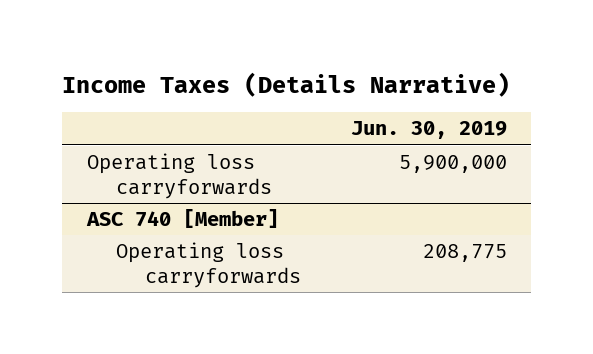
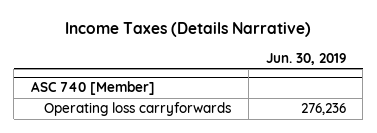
[86,153,272,199] Operating loss carryforwards -> none
[422,244,507,263] 208,775 -> [300,103,346,116] 276,236

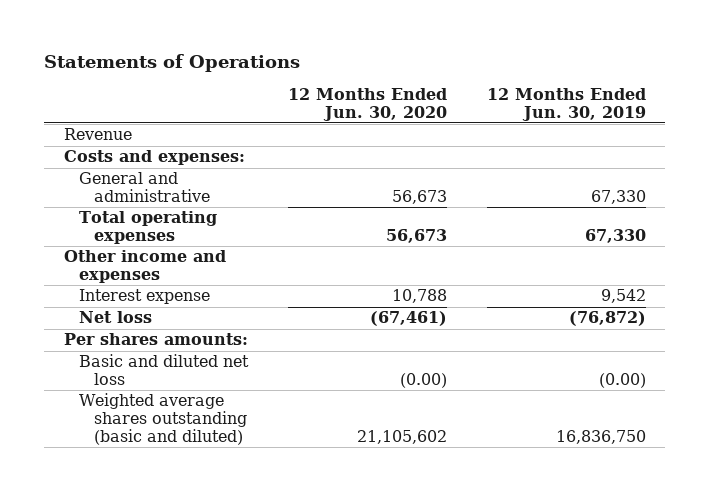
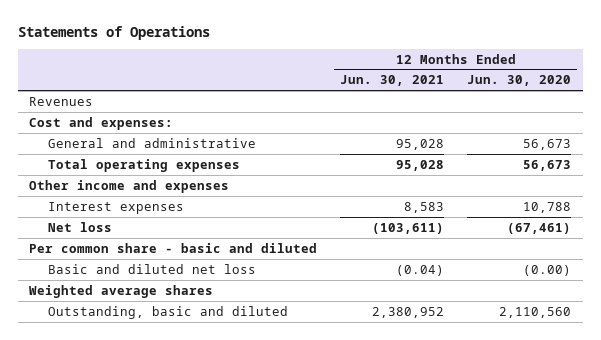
[486,87,646,121] 12 Months Ended Jun. 30, 2019 -> none
none -> [340,75,445,87] Jun. 30, 2021
[64,128,133,141] Revenue -> [29,96,94,106] Revenues
[64,150,246,166] Costs and expenses: -> [29,116,174,130] Cost and expenses:
[79,289,211,305] Interest expense -> [47,201,184,214] Interest expenses
[64,333,249,346] Per shares amounts: -> [29,242,318,253] Per common share - basic and diluted
none -> [29,284,214,298] Weighted average shares
[79,393,247,445] Weighted average shares outstanding (basic and diluted) -> [47,305,288,319] Outstanding, basic and diluted
[356,429,447,444] 21,105,602 -> [499,306,572,318] 2,110,560

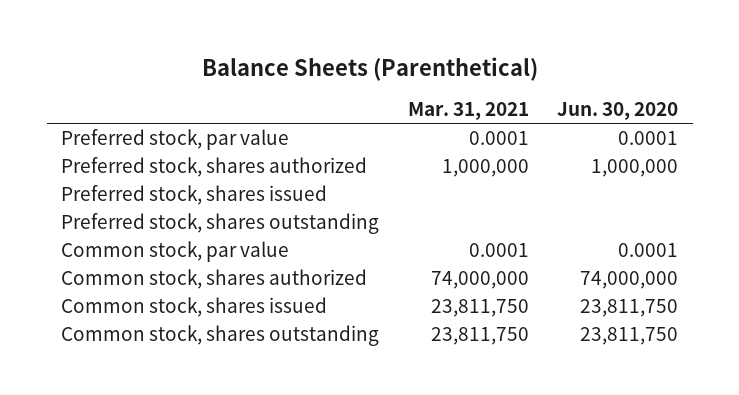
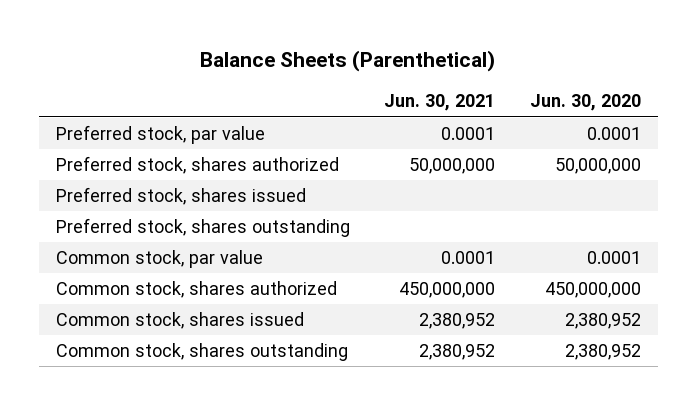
[407,102,529,121] Mar. 31, 2021 -> none
none -> [384,94,496,112] Jun. 30, 2021
[591,158,679,177] 1,000,000 -> [554,158,641,175] 50,000,000
[580,270,679,289] 74,000,000 -> [544,282,641,299] 450,000,000
[580,298,679,317] 23,811,750 -> [564,313,641,330] 2,380,952
[580,326,679,345] 23,811,750 -> [564,344,641,361] 2,380,952

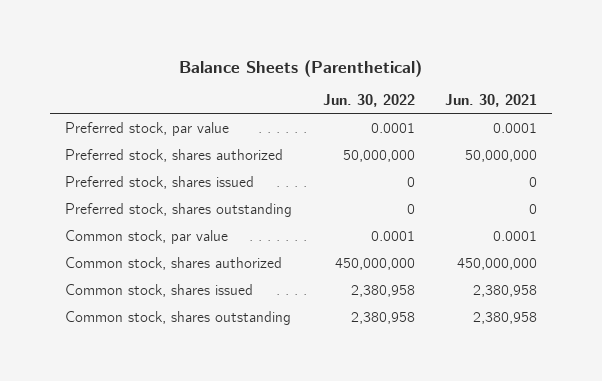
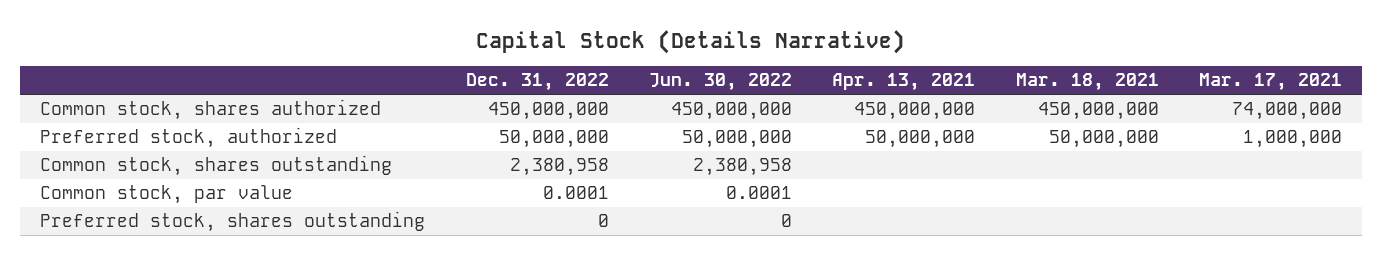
[179,59,423,77] Balance Sheets (Parenthetical) -> [476,29,906,54] Capital Stock (Details Narrative)
[444,94,537,108] Jun. 30, 2021 -> none
none -> [465,73,609,92] Dec. 31, 2022
none -> [832,73,976,92] Apr. 13, 2021
none -> [1015,73,1159,92] Mar. 18, 2021
none -> [1198,73,1342,92] Mar. 17, 2021
[65,122,230,137] Preferred stock, par value -> none
[65,149,284,163] Preferred stock, shares authorized -> none
[65,176,255,190] Preferred stock, shares issued -> none
[65,284,254,298] Common stock, shares issued -> none
none -> [40,127,338,149] Preferred stock, authorized
[65,230,229,245] Common stock, par value -> [40,185,294,205] Common stock, par value
[65,203,293,218] Preferred stock, shares outstanding -> [40,211,426,233] Preferred stock, shares outstanding

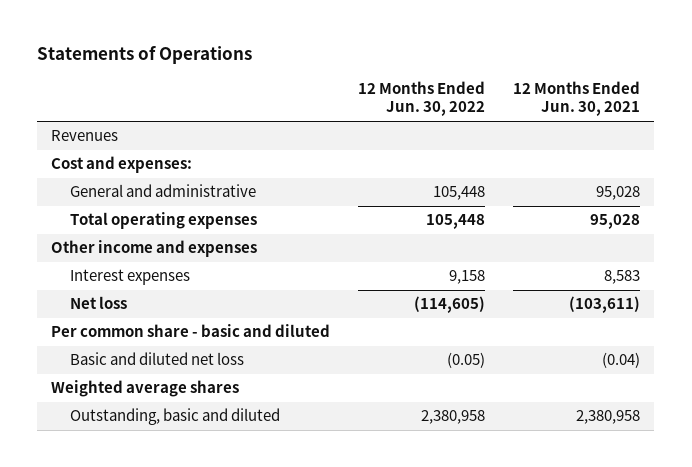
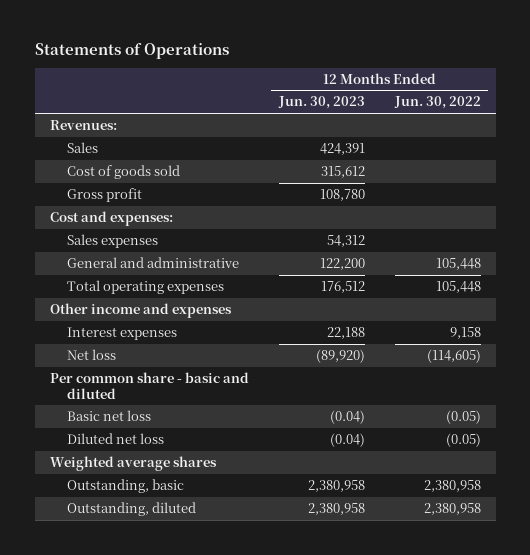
[513,81,641,117] 12 Months Ended Jun. 30, 2021 -> none
none -> [277,96,365,110] Jun. 30, 2023
none -> [49,120,117,131] Revenues:
[51,130,119,142] Revenues -> [66,142,98,154] Sales
none -> [66,165,180,180] Cost of goods sold
none -> [66,188,142,203] Gross profit
none -> [66,234,158,249] Sales expenses
[69,352,244,366] Basic and diluted net loss -> [66,410,151,422] Basic net loss
none -> [66,433,164,445] Diluted net loss
[69,408,280,426] Outstanding, basic and diluted -> [66,479,184,494] Outstanding, basic
none -> [66,502,196,517] Outstanding, diluted

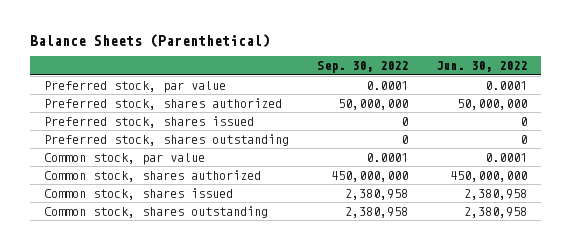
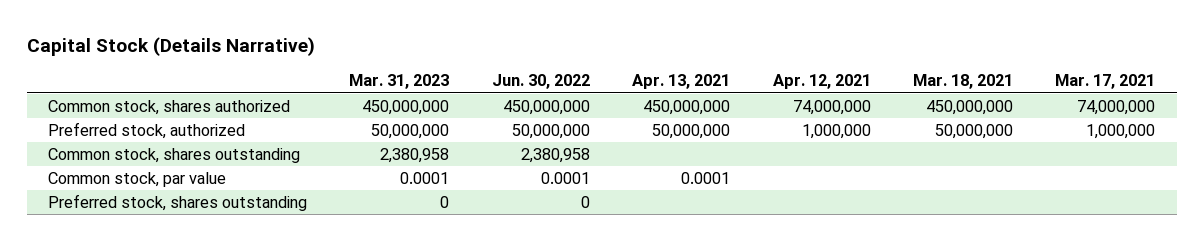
[29,33,270,48] Balance Sheets (Parenthetical) -> [26,37,315,57] Capital Stock (Details Narrative)
[316,61,408,74] Sep. 30, 2022 -> none
none -> [349,74,450,90] Mar. 31, 2023
none -> [632,74,731,90] Apr. 13, 2021
none -> [772,74,871,90] Apr. 12, 2021
none -> [912,74,1013,90] Mar. 18, 2021
none -> [1055,74,1156,90] Mar. 17, 2021
[43,80,226,93] Preferred stock, par value -> none
[43,97,282,110] Preferred stock, shares authorized -> none
[43,115,254,128] Preferred stock, shares issued -> none
[43,187,233,200] Common stock, shares issued -> none
none -> [48,121,246,139] Preferred stock, authorized
[43,152,205,165] Common stock, par value -> [48,171,227,187] Common stock, par value
[43,133,289,146] Preferred stock, shares outstanding -> [48,193,308,211] Preferred stock, shares outstanding

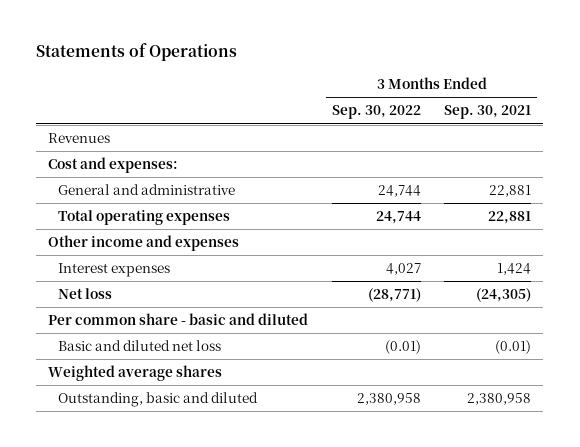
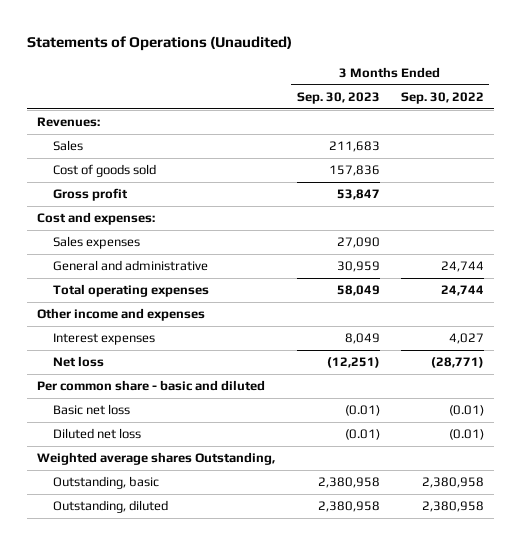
[36,43,238,62] Statements of Operations -> [26,36,292,52] Statements of Operations (Unaudited)
[444,105,532,120] Sep. 30, 2021 -> none
none -> [296,91,380,104] Sep. 30, 2023
none -> [37,117,101,128] Revenues:
[48,133,111,144] Revenues -> [52,140,83,152] Sales
none -> [52,164,156,178] Cost of goods sold
none -> [52,188,128,202] Gross profit
none -> [52,236,140,250] Sales expenses
[58,340,222,352] Basic and diluted net loss -> [52,404,130,416] Basic net loss
none -> [52,428,141,440] Diluted net loss
[48,365,223,382] Weighted average shares -> [37,452,276,466] Weighted average shares Outstanding,
[58,392,259,408] Outstanding, basic and diluted -> [52,476,159,490] Outstanding, basic
none -> [52,500,168,514] Outstanding, diluted

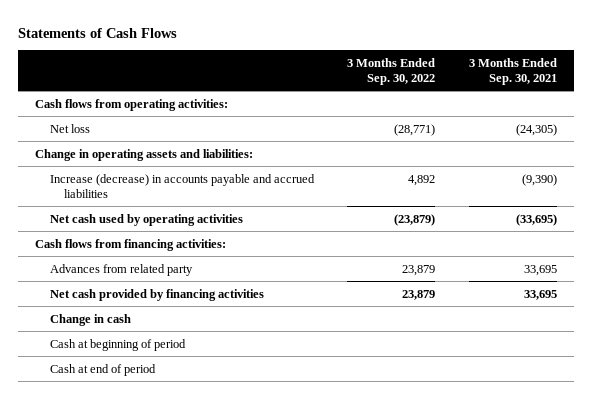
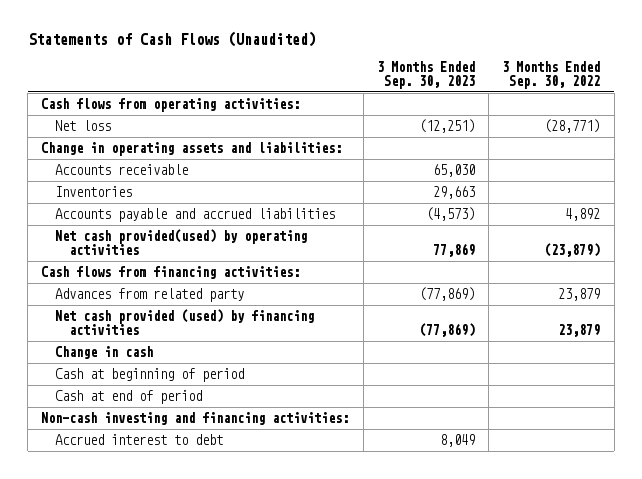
[18,27,178,38] Statements of Cash Flows -> [27,30,316,47] Statements of Cash Flows (Unaudited)
[468,57,557,86] 3 Months Ended Sep. 30, 2021 -> none
none -> [376,60,475,89] 3 Months Ended Sep. 30, 2023
none -> [55,164,189,176] Accounts receivable
none -> [55,186,133,198] Inventories
[49,173,315,198] Increase (decrease) in accounts payable and accrued liabilities -> [55,208,336,223] Accounts payable and accrued liabilities
[49,213,243,226] Net cash used by operating activities -> [55,229,308,256] Net cash provided(used) by operating activities
[49,288,264,301] Net cash provided by financing activities -> [55,309,315,336] Net cash provided (used) by financing activities
none -> [41,412,350,426] Non-cash investing and financing activities:
none -> [55,434,224,446] Accrued interest to debt

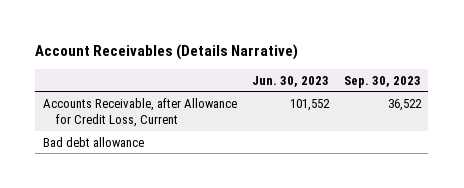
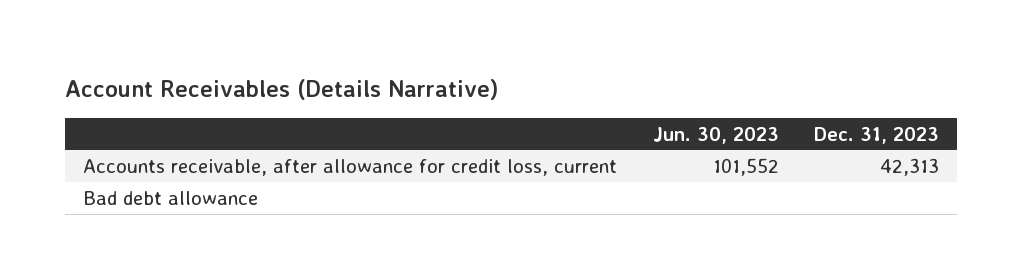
[343,75,421,88] Sep. 30, 2023 -> none
none -> [814,126,940,144] Dec. 31, 2023
[42,97,237,128] Accounts Receivable, after Allowance for Credit Loss, Current -> [82,158,617,176] Accounts receivable, after allowance for credit loss, current

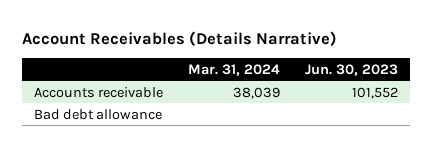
[814,126,940,144] Dec. 31, 2023 -> none
none -> [187,63,280,76] Mar. 31, 2024
[82,158,617,176] Accounts receivable, after allowance for credit loss, current -> [34,86,164,98] Accounts receivable

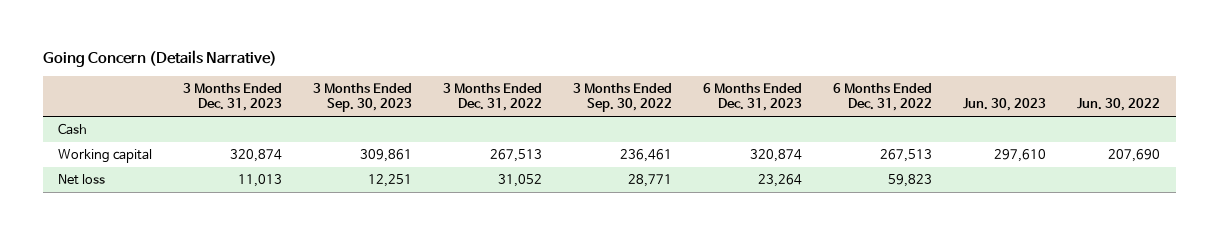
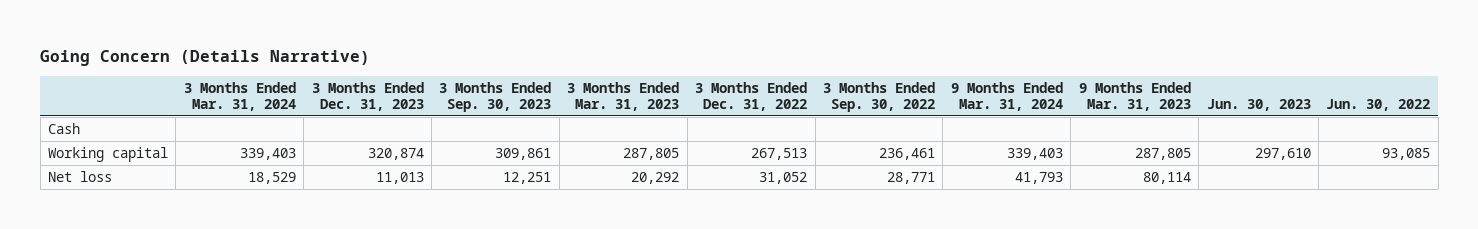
[703,83,803,112] 6 Months Ended Dec. 31, 2023 -> none
[833,83,933,112] 6 Months Ended Dec. 31, 2022 -> none
none -> [183,81,296,111] 3 Months Ended Mar. 31, 2024
none -> [567,81,680,111] 3 Months Ended Mar. 31, 2023
none -> [950,81,1063,111] 9 Months Ended Mar. 31, 2024
none -> [1078,81,1191,111] 9 Months Ended Mar. 31, 2023
[1108,149,1161,163] 207,690 -> [1382,147,1431,160] 93,085

